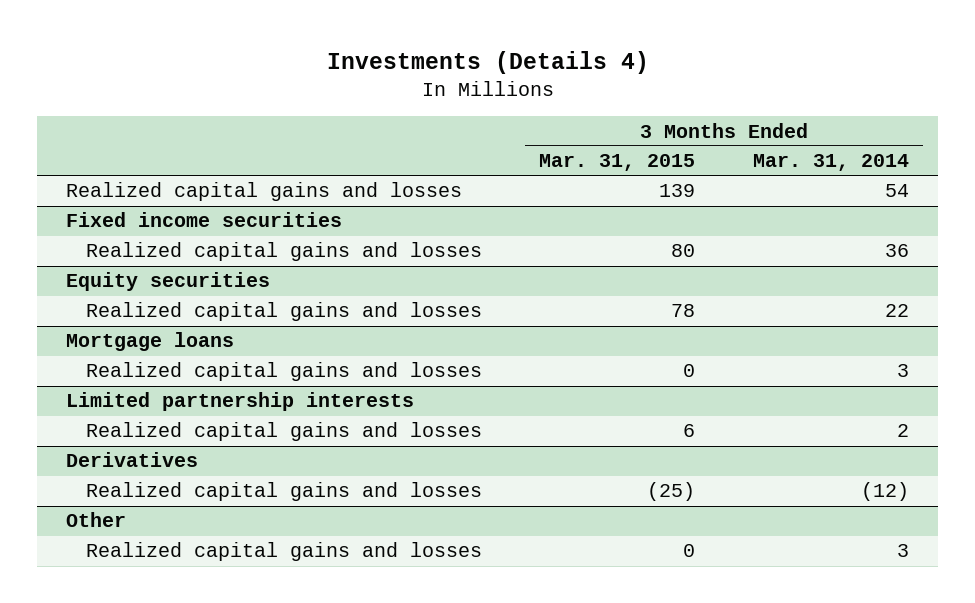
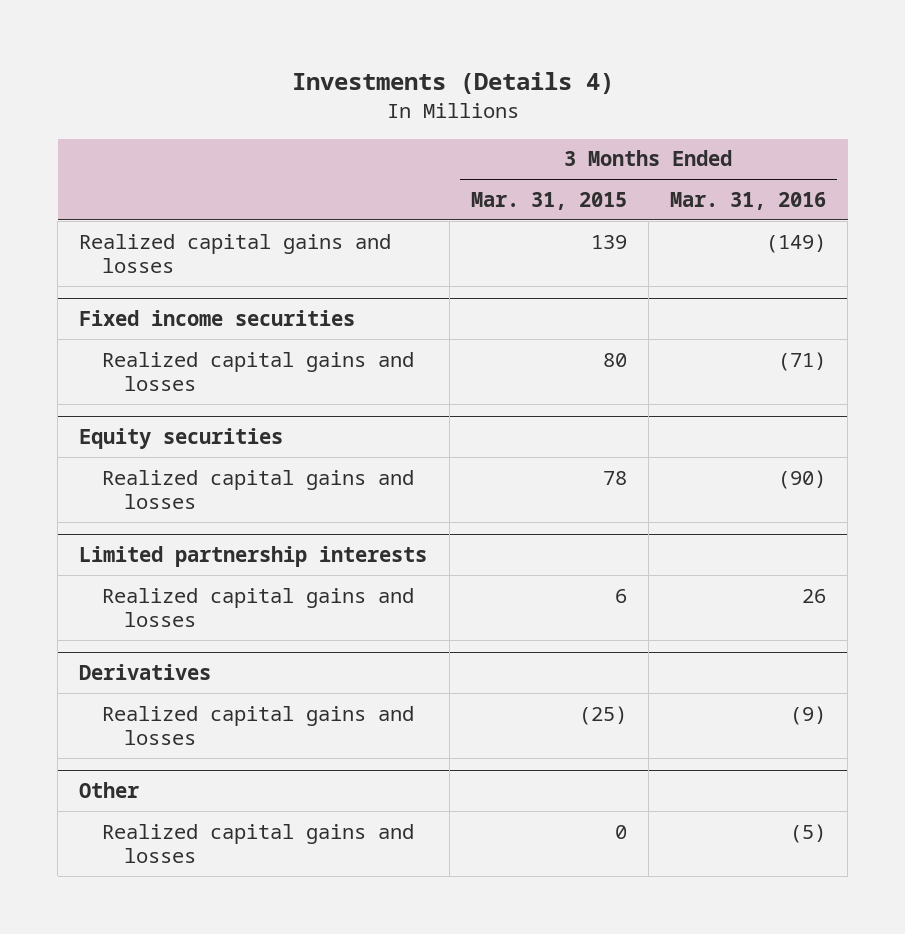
[752,154,909,172] Mar. 31, 2014 -> none
none -> [670,192,827,211] Mar. 31, 2016
[66,332,235,352] Mortgage loans -> none
[85,362,482,382] Realized capital gains and losses -> none

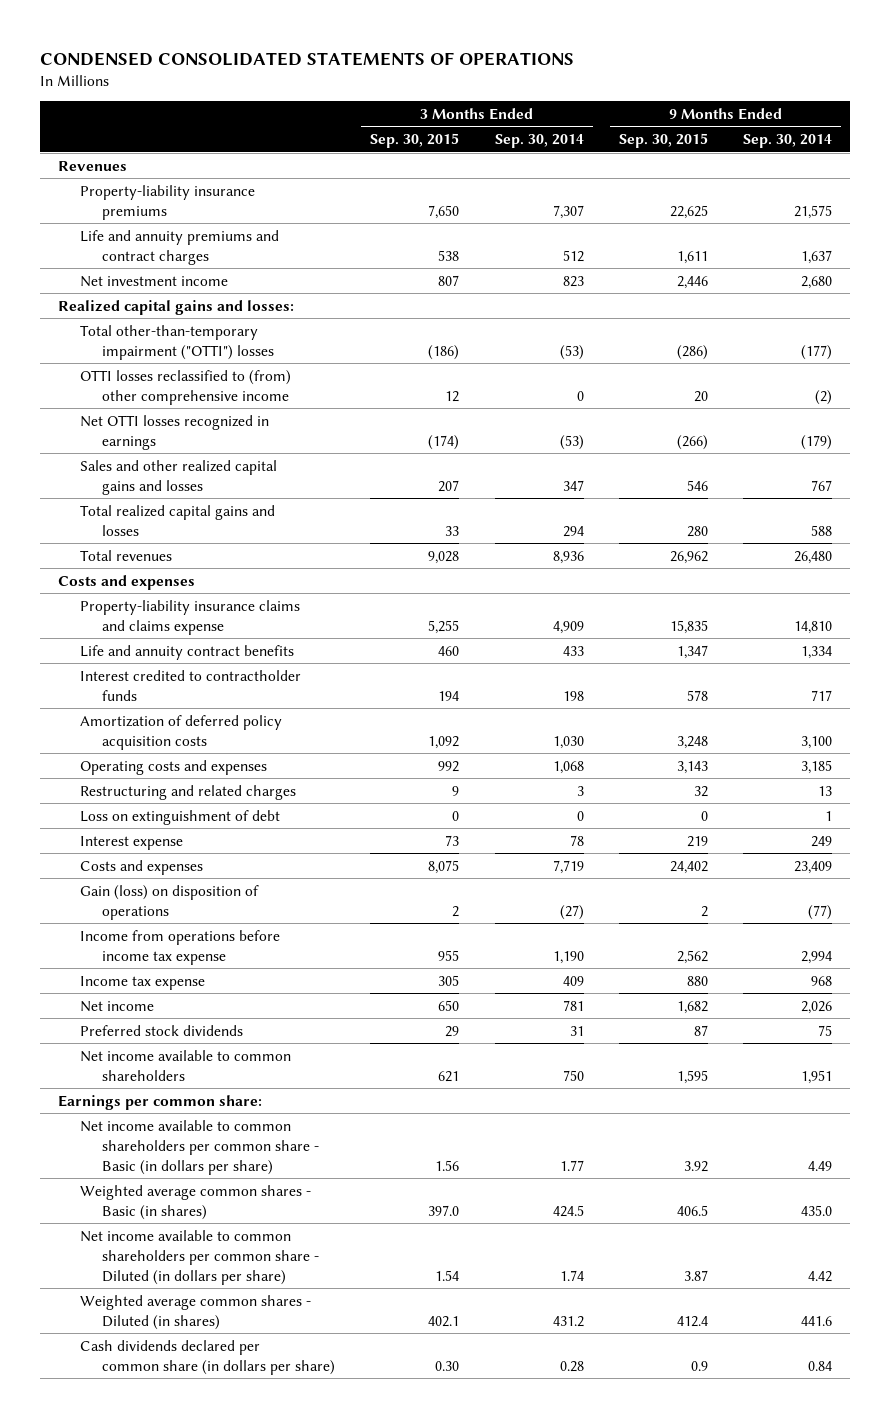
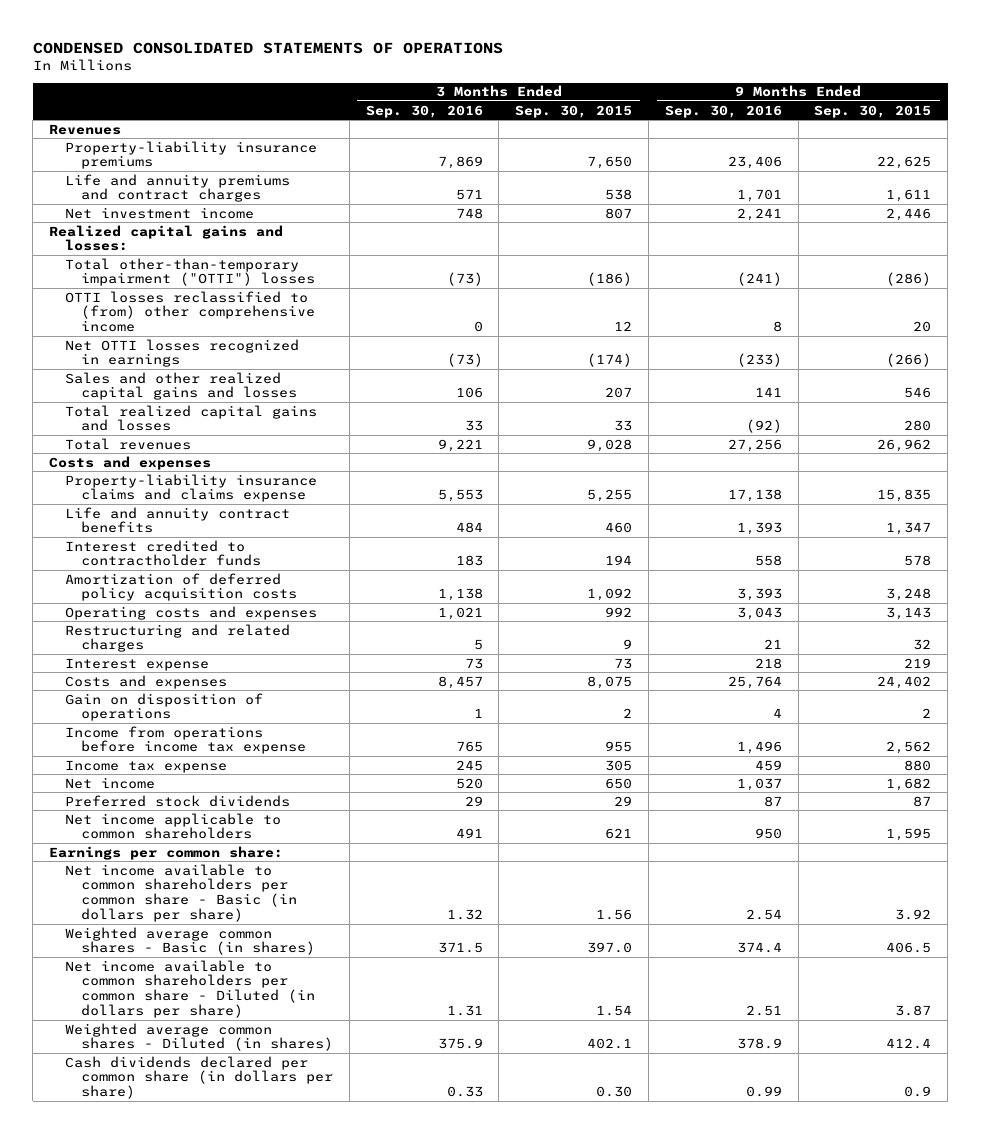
[494,134,584,149] Sep. 30, 2014 -> none
[743,134,833,149] Sep. 30, 2014 -> none
none -> [365,104,483,118] Sep. 30, 2016
none -> [664,104,782,118] Sep. 30, 2016
[79,809,280,825] Loss on extinguishment of debt -> none
[79,884,259,920] Gain (loss) on disposition of operations -> [65,692,264,722] Gain on disposition of operations
[79,1049,291,1081] Net income available to common shareholders -> [65,812,282,840] Net income applicable to common shareholders

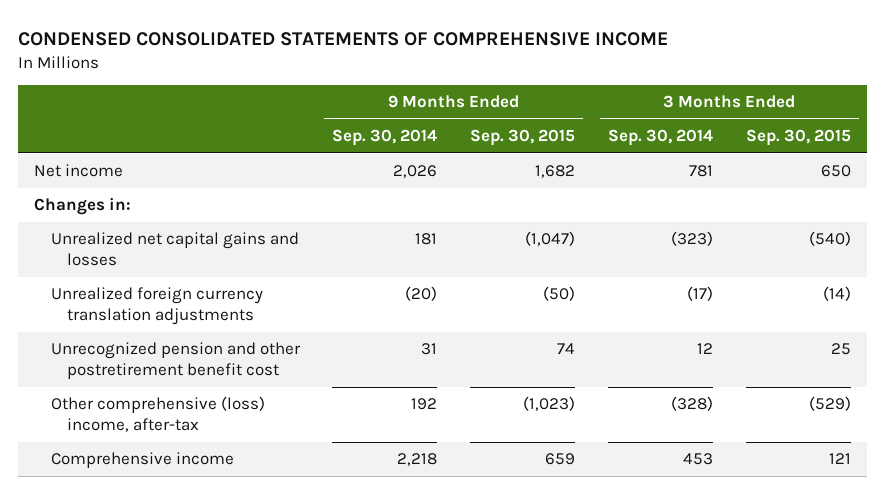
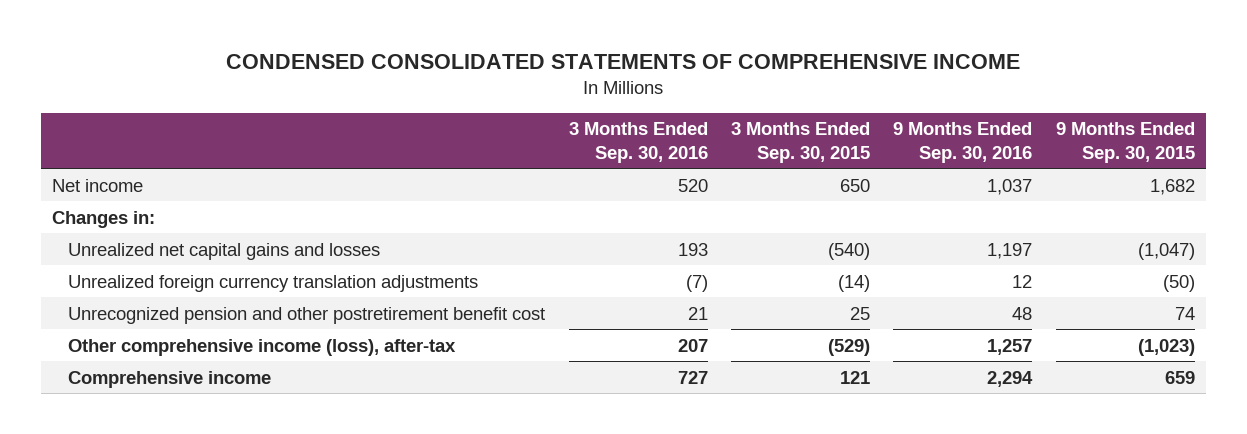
[332,128,438,146] Sep. 30, 2014 -> none
[607,128,713,146] Sep. 30, 2014 -> none
none -> [568,122,708,163] 3 Months Ended Sep. 30, 2016
none -> [893,122,1033,163] 9 Months Ended Sep. 30, 2016
[50,396,265,433] Other comprehensive (loss) income, after-tax -> [68,338,457,356] Other comprehensive income (loss), after-tax

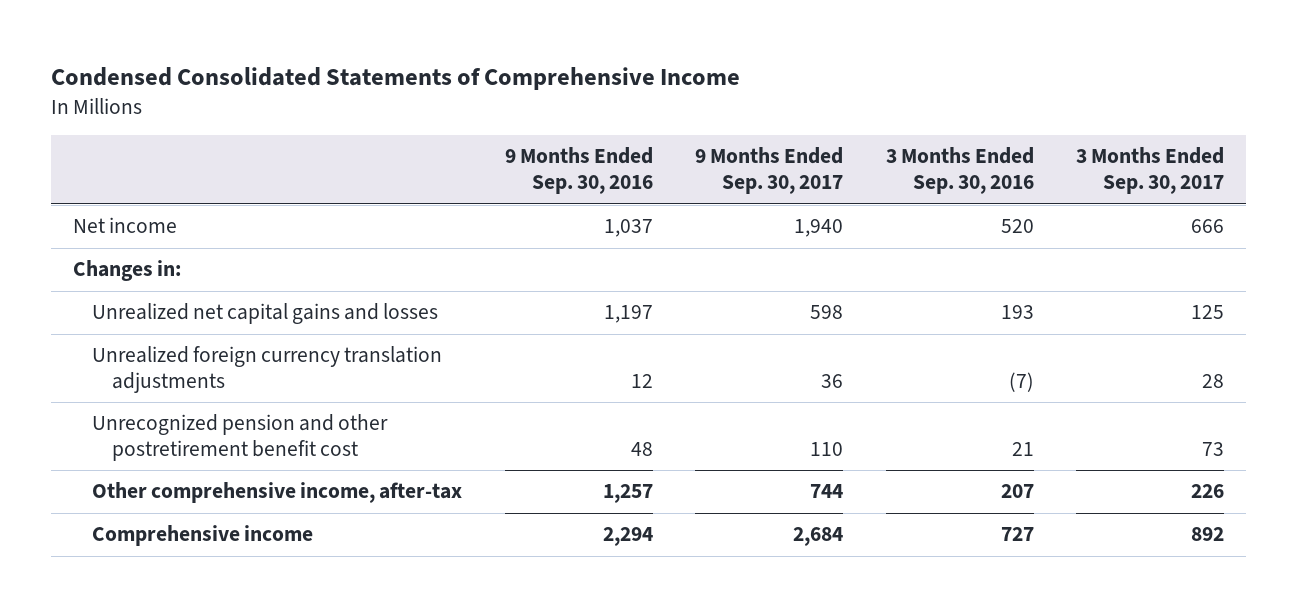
[226,54,1021,70] CONDENSED CONSOLIDATED STATEMENTS OF COMPREHENSIVE INCOME -> [51,66,741,90] Condensed Consolidated Statements of Comprehensive Income
[731,122,871,163] 3 Months Ended Sep. 30, 2015 -> none
[1055,122,1195,163] 9 Months Ended Sep. 30, 2015 -> none
none -> [695,147,844,195] 9 Months Ended Sep. 30, 2017
none -> [1076,147,1225,195] 3 Months Ended Sep. 30, 2017
[68,338,457,356] Other comprehensive income (loss), after-tax -> [92,482,463,504] Other comprehensive income, after-tax

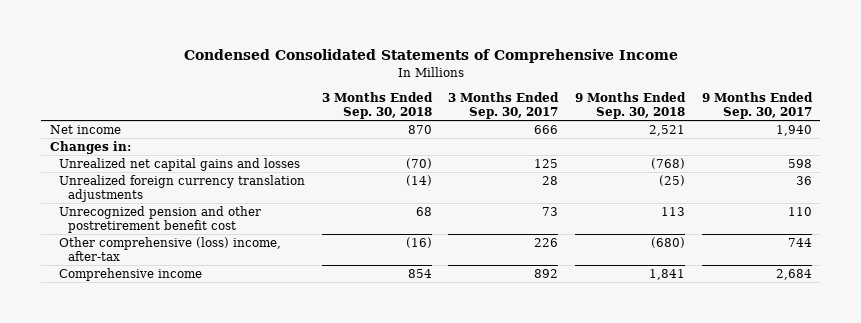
[504,147,653,195] 9 Months Ended Sep. 30, 2016 -> none
[885,147,1034,195] 3 Months Ended Sep. 30, 2016 -> none
none -> [321,91,433,119] 3 Months Ended Sep. 30, 2018
none -> [574,91,686,119] 9 Months Ended Sep. 30, 2018
[92,482,463,504] Other comprehensive income, after-tax -> [58,237,281,262] Other comprehensive (loss) income, after-tax

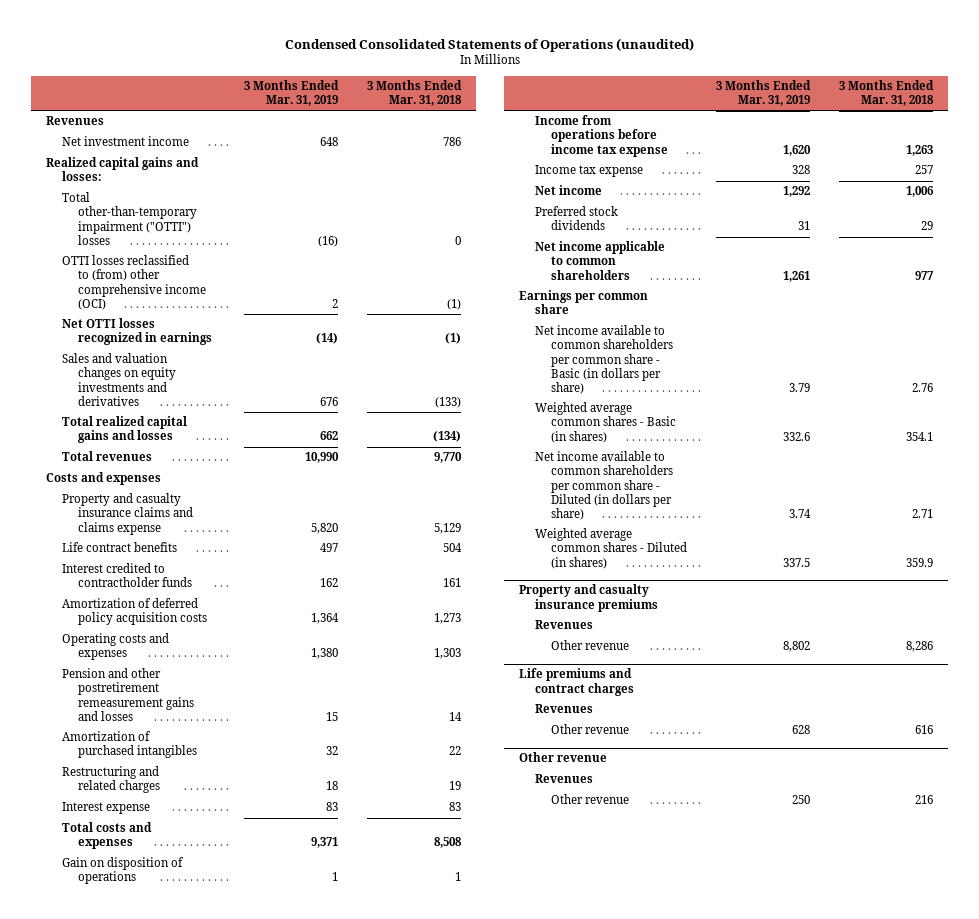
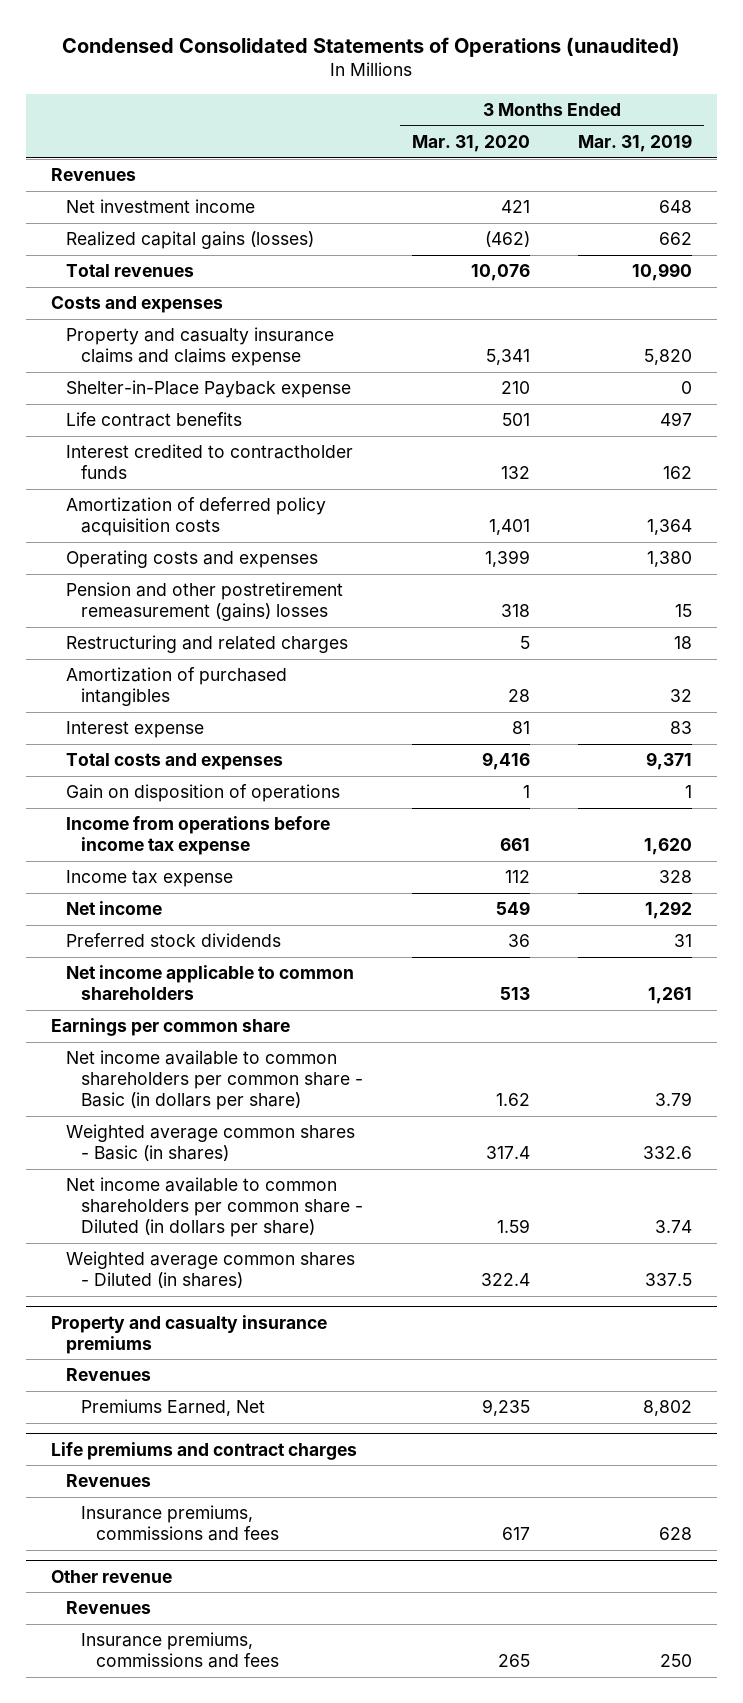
[366,79,462,107] 3 Months Ended Mar. 31, 2018 -> none
none -> [411,135,530,153] Mar. 31, 2020
[45,157,199,182] Realized capital gains and losses: -> none
[62,192,198,245] Total other-than-temporary impairment ("OTTI") losses -> none
[62,255,207,310] OTTI losses reclassified to (from) other comprehensive income (OCI) -> none
[62,318,213,346] Net OTTI losses recognized in earnings -> none
[62,353,177,406] Sales and valuation changes on equity investments and derivatives -> none
[62,416,188,444] Total realized capital gains and losses -> [65,231,314,250] Realized capital gains (losses)
none -> [65,380,351,399] Shelter-in-Place Payback expense
[62,668,195,721] Pension and other postretirement remeasurement gains and losses -> [65,582,343,622] Pension and other postretirement remeasurement (gains) losses
[62,731,198,759] Amortization of purchased intangibles -> [65,667,287,707] Amortization of purchased intangibles
[550,640,629,651] Other revenue -> [81,1399,266,1417] Premiums Earned, Net
[550,724,629,735] Other revenue -> [81,1505,280,1542] Insurance premiums, commissions and fees
[550,794,629,805] Other revenue -> none
none -> [81,1632,280,1669] Insurance premiums, commissions and fees

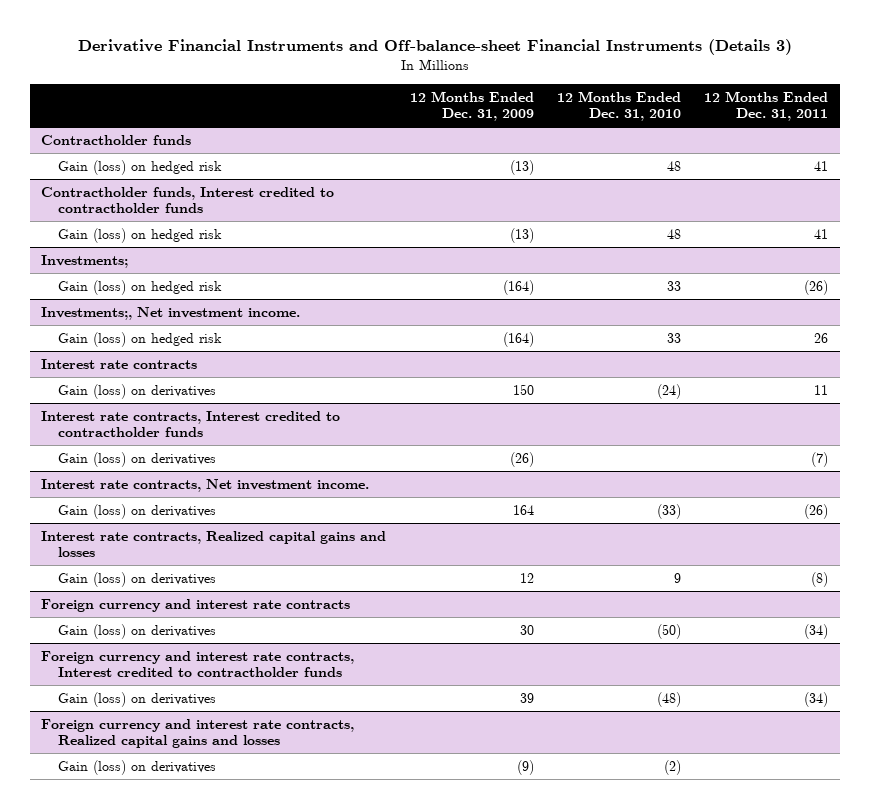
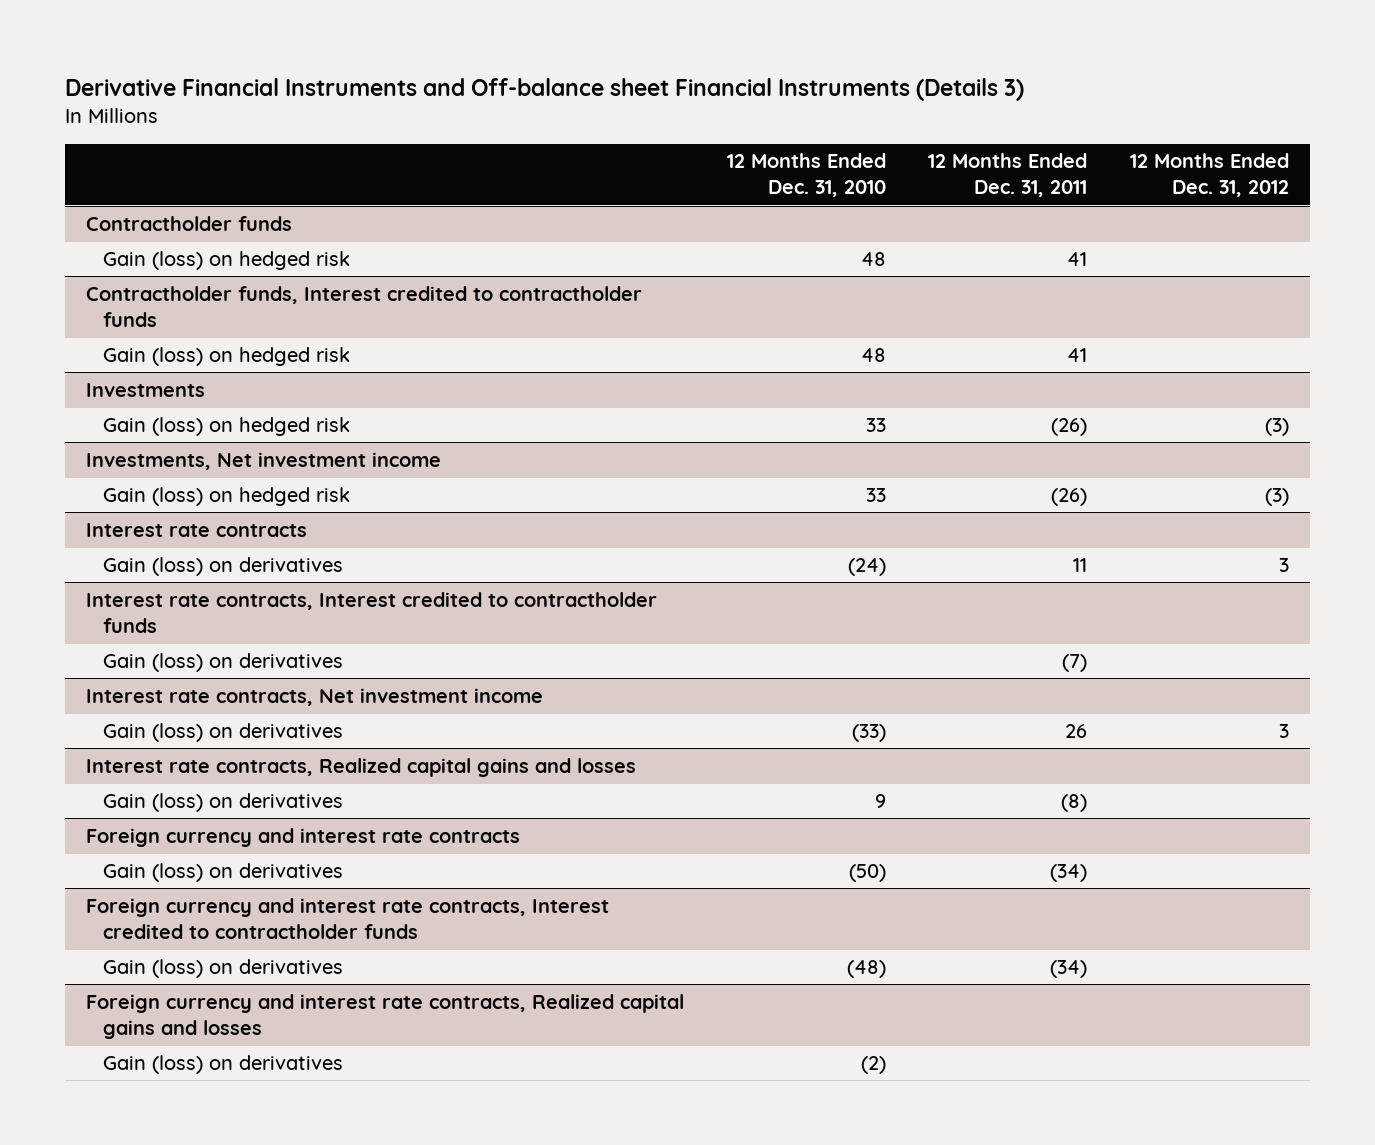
[77,39,792,56] Derivative Financial Instruments and Off-balance-sheet Financial Instruments (Details 3) -> [64,78,1024,102] Derivative Financial Instruments and Off-balance sheet Financial Instruments (Details 3)
[409,90,534,122] 12 Months Ended Dec. 31, 2009 -> none
none -> [1130,153,1290,198] 12 Months Ended Dec. 31, 2012
[41,254,129,268] Investments; -> [86,382,206,397] Investments
[41,306,301,320] Investments;, Net investment income. -> [86,451,442,470] Investments, Net investment income
[814,332,829,343] 26 -> [1051,487,1088,506] (26)
[41,478,370,492] Interest rate contracts, Net investment income. -> [86,687,544,706] Interest rate contracts, Net investment income
[804,503,829,519] (26) -> [1065,723,1088,738] 26

